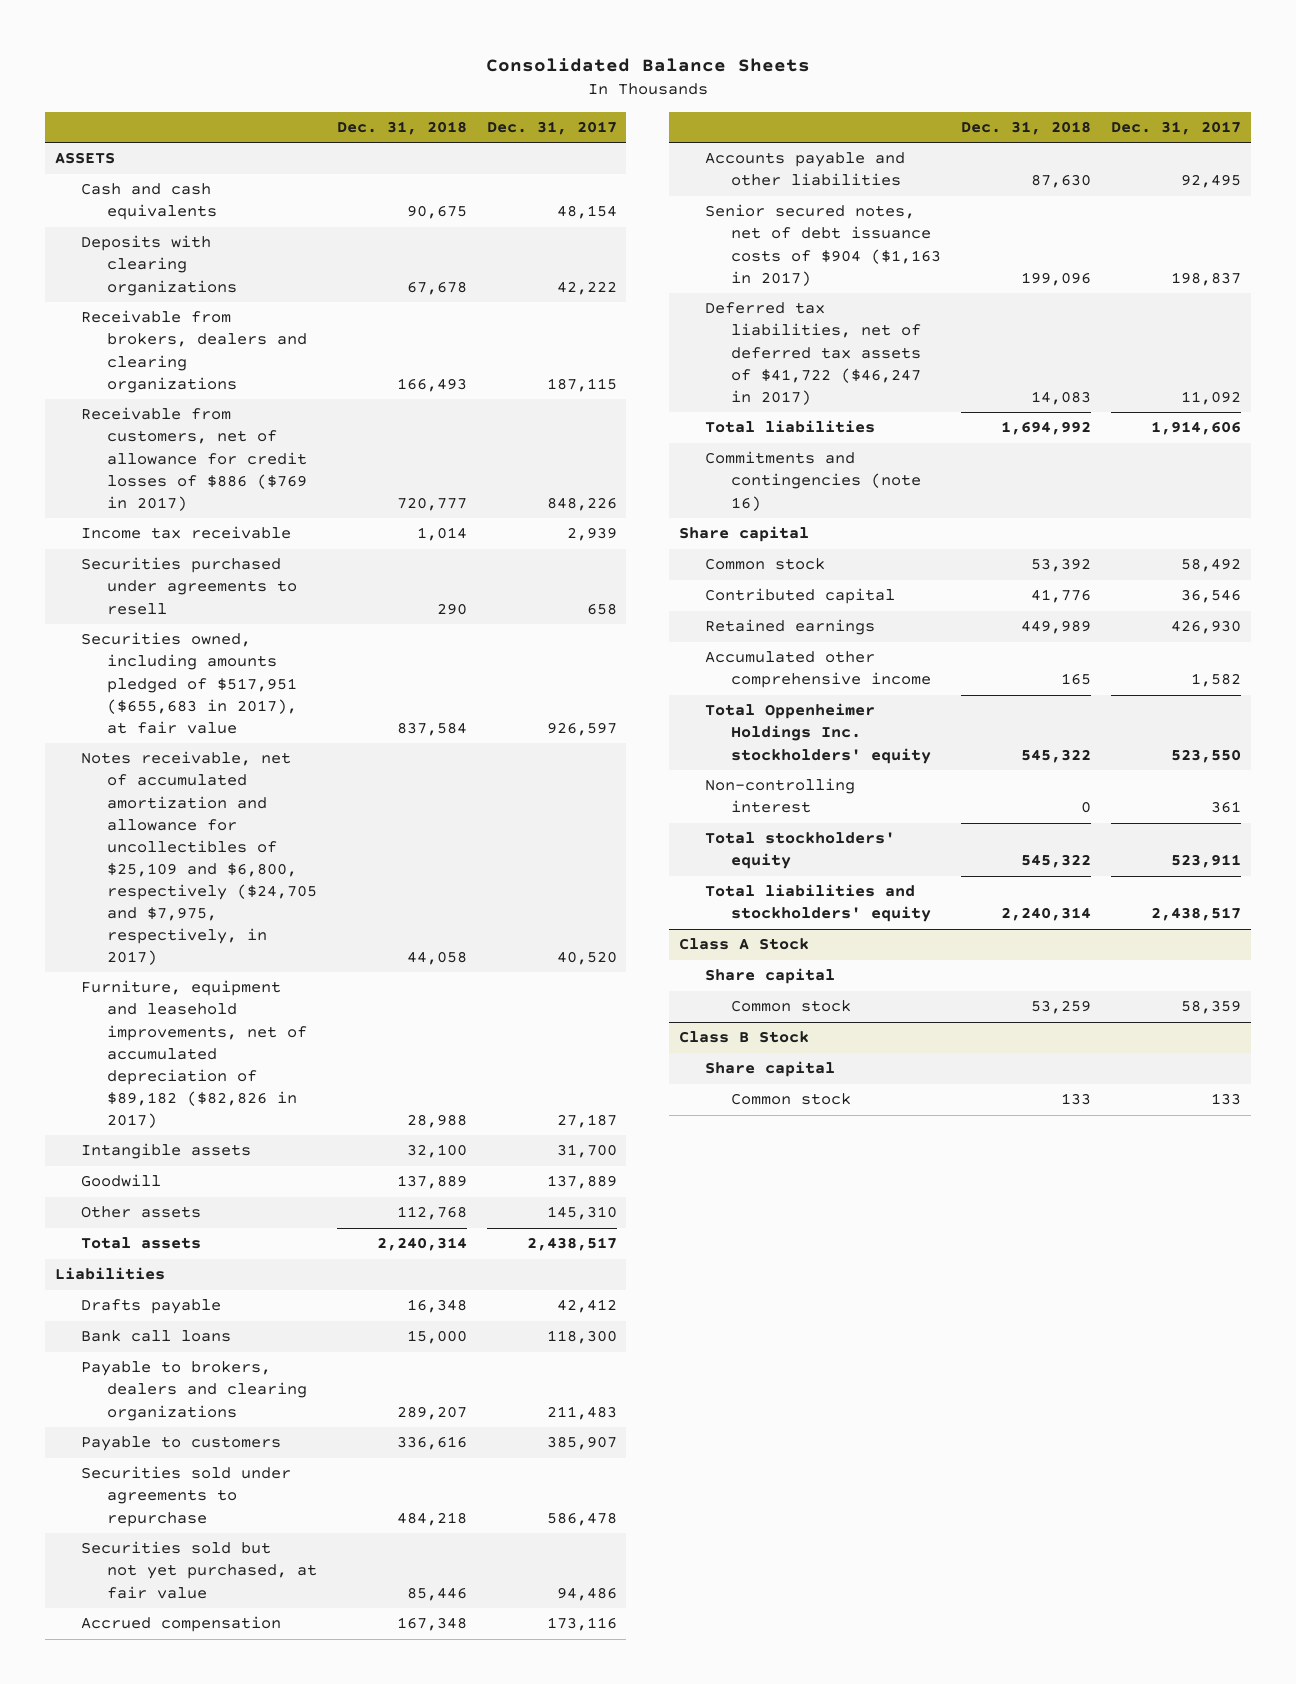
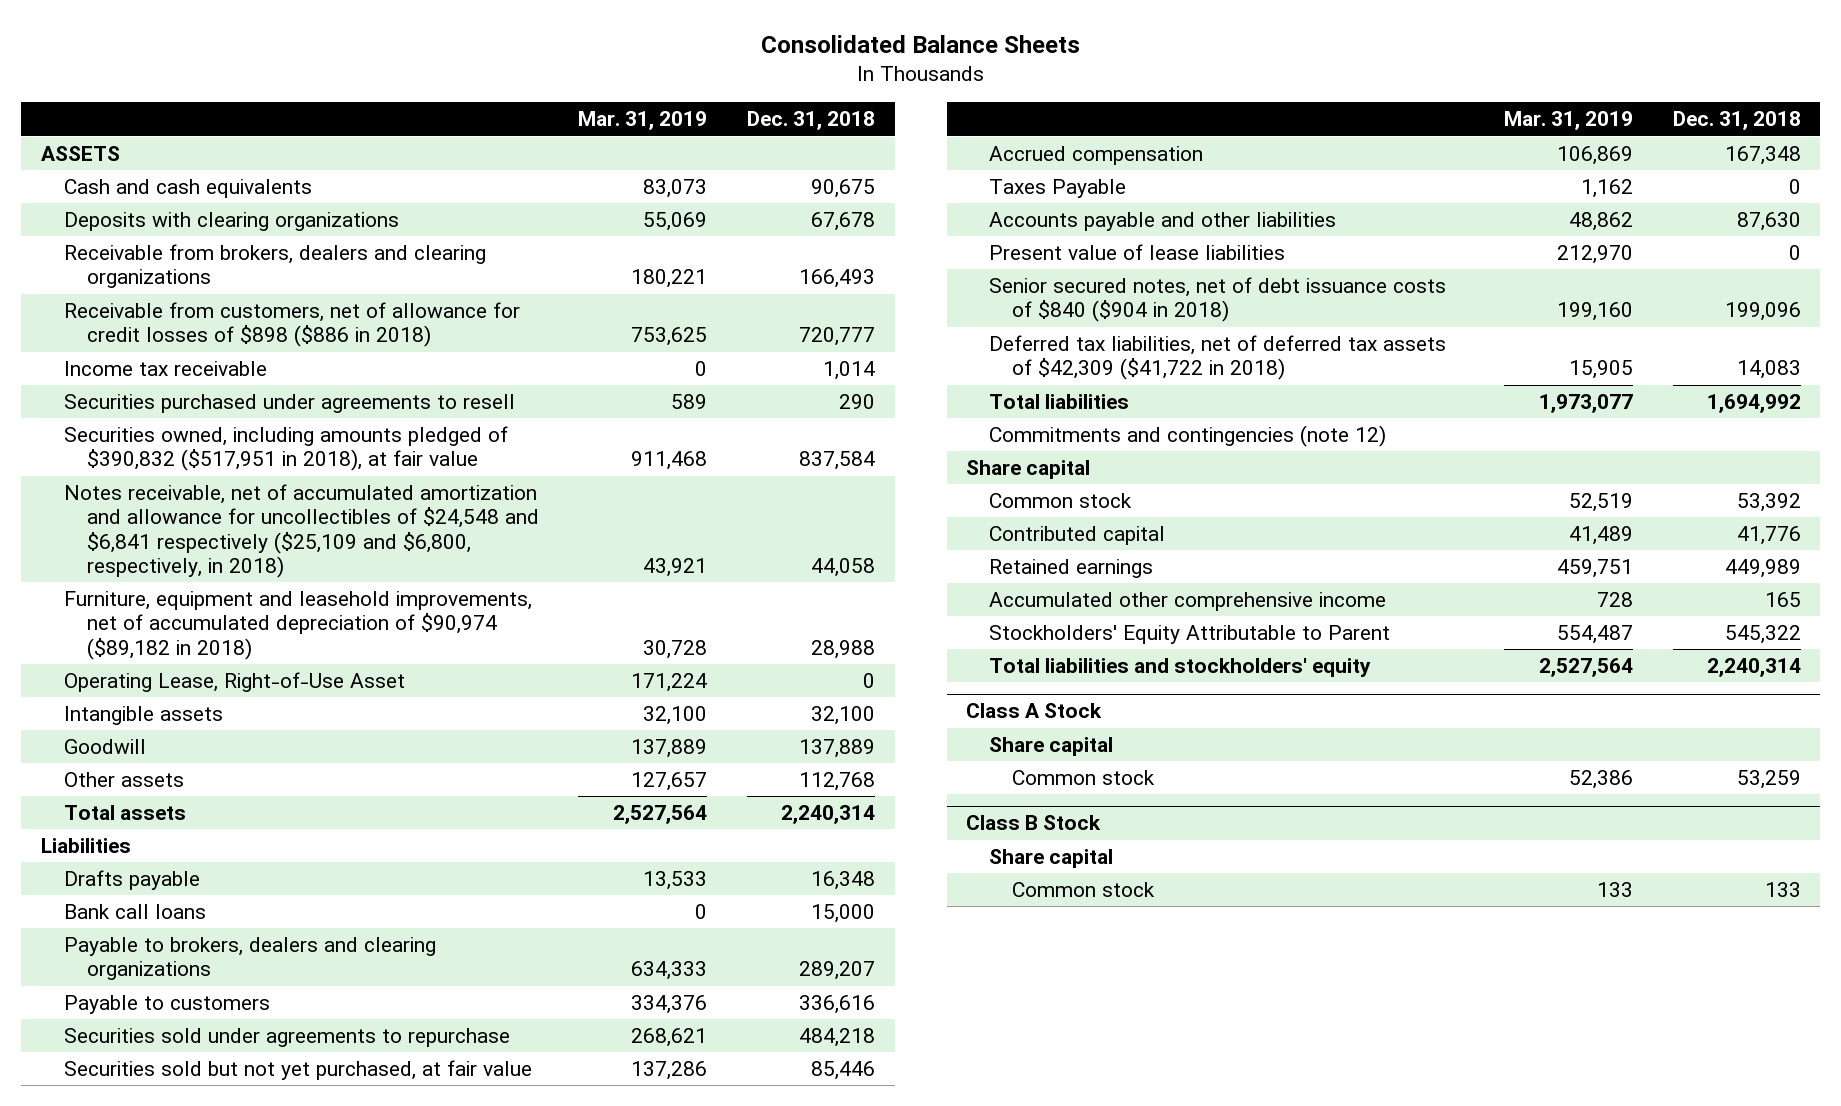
[486,121,617,136] Dec. 31, 2017 -> none
none -> [578,111,708,131] Mar. 31, 2019
[80,407,308,511] Receivable from customers, net of allowance for credit losses of $886 ($769 in 2017) -> [63,302,520,348] Receivable from customers, net of allowance for credit losses of $898 ($886 in 2018)
[80,632,298,734] Securities owned, including amounts pledged of $517,951 ($655,683 in 2017), at fair value -> [63,426,508,472] Securities owned, including amounts pledged of $390,832 ($517,951 in 2018), at fair value
[80,751,318,965] Notes receivable, net of accumulated amortization and allowance for uncollectibles of $25,109 and $6,800, respectively ($24,705 and $7,975, respectively, in 2017) -> [63,484,539,578] Notes receivable, net of accumulated amortization and allowance for uncollectibles of $24,548 and $6,841 respectively ($25,109 and $6,800, respectively, in 2018)
[80,980,308,1128] Furniture, equipment and leasehold improvements, net of accumulated depreciation of $89,182 ($82,826 in 2017) -> [63,591,532,660] Furniture, equipment and leasehold improvements, net of accumulated depreciation of $90,974 ($89,182 in 2018)
none -> [63,672,405,693] Operating Lease, Right-of-Use Asset
none -> [989,179,1127,199] Taxes Payable
none -> [989,244,1286,261] Present value of lease liabilities
[705,204,942,286] Senior secured notes, net of debt issuance costs of $904 ($1,163 in 2017) -> [989,277,1447,323] Senior secured notes, net of debt issuance costs of $840 ($904 in 2018)
[705,302,922,405] Deferred tax liabilities, net of deferred tax assets of $41,722 ($46,247 in 2017) -> [989,335,1447,381] Deferred tax liabilities, net of deferred tax assets of $42,309 ($41,722 in 2018)
[705,451,922,511] Commitments and contingencies (note 16) -> [989,425,1387,448] Commitments and contingencies (note 12)
[705,778,856,814] Non-controlling interest -> none
[705,832,896,870] Total stockholders' equity -> none
[705,703,932,764] Total Oppenheimer Holdings Inc. stockholders' equity -> [989,625,1391,645] Stockholders' Equity Attributable to Parent

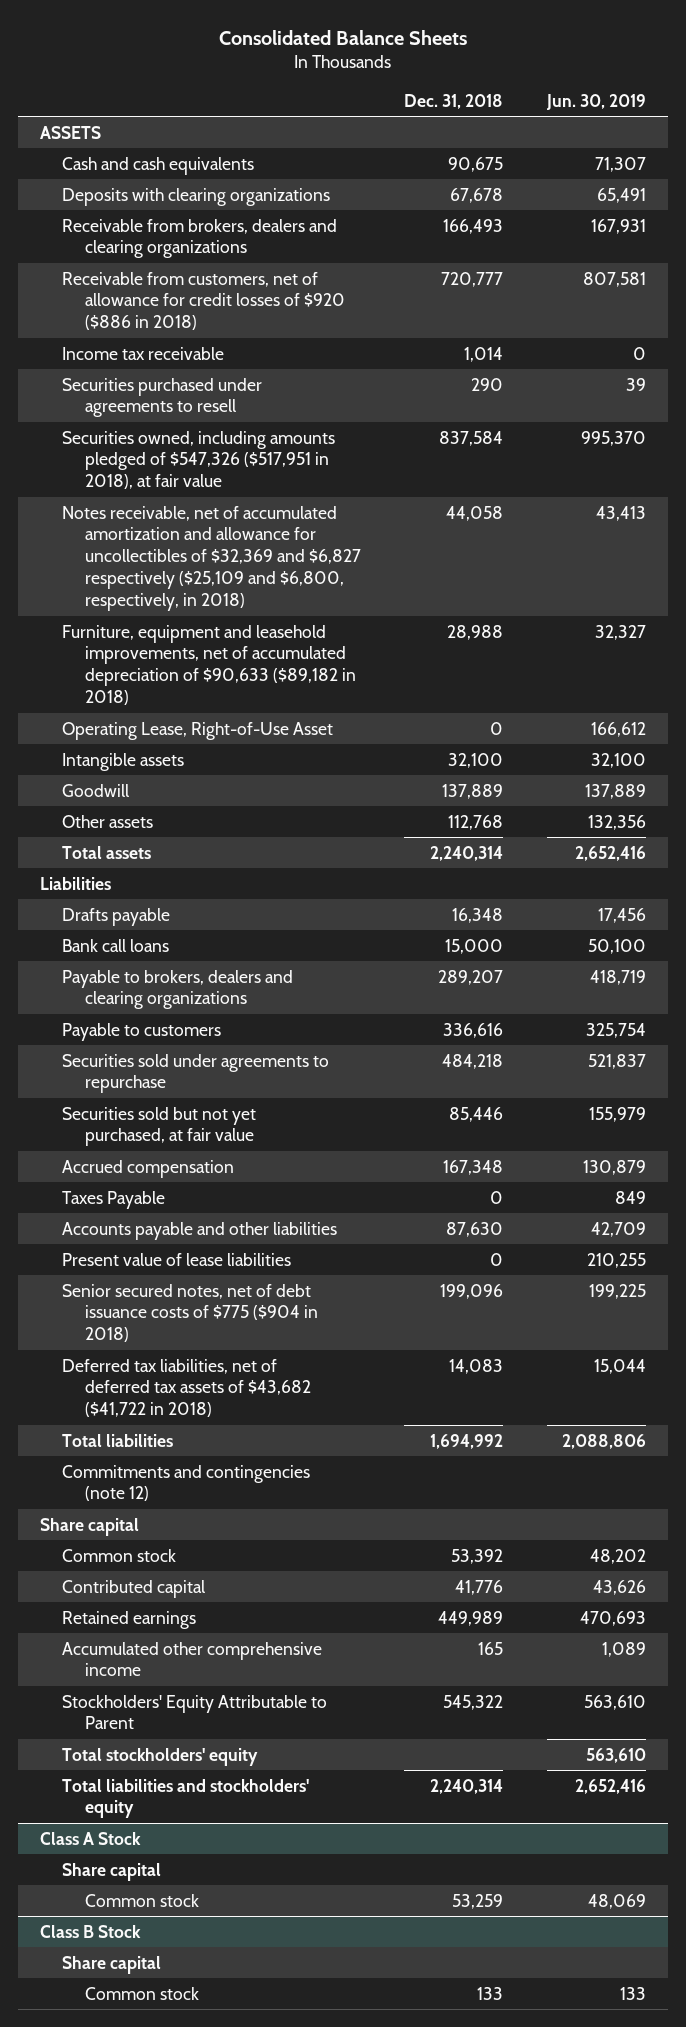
[578,111,708,131] Mar. 31, 2019 -> none
none -> [545,94,646,111] Jun. 30, 2019
[63,302,520,348] Receivable from customers, net of allowance for credit losses of $898 ($886 in 2018) -> [62,271,345,331] Receivable from customers, net of allowance for credit losses of $920 ($886 in 2018)
[63,426,508,472] Securities owned, including amounts pledged of $390,832 ($517,951 in 2018), at fair value -> [62,430,336,490] Securities owned, including amounts pledged of $547,326 ($517,951 in 2018), at fair value
[63,484,539,578] Notes receivable, net of accumulated amortization and allowance for uncollectibles of $24,548 and $6,841 respectively ($25,109 and $6,800, respectively, in 2018) -> [62,505,361,612] Notes receivable, net of accumulated amortization and allowance for uncollectibles of $32,369 and $6,827 respectively ($25,109 and $6,800, respectively, in 2018)
[63,591,532,660] Furniture, equipment and leasehold improvements, net of accumulated depreciation of $90,974 ($89,182 in 2018) -> [62,624,356,706] Furniture, equipment and leasehold improvements, net of accumulated depreciation of $90,633 ($89,182 in 2018)
[989,277,1447,323] Senior secured notes, net of debt issuance costs of $840 ($904 in 2018) -> [62,1283,318,1343] Senior secured notes, net of debt issuance costs of $775 ($904 in 2018)
[989,335,1447,381] Deferred tax liabilities, net of deferred tax assets of $42,309 ($41,722 in 2018) -> [62,1358,311,1418] Deferred tax liabilities, net of deferred tax assets of $43,682 ($41,722 in 2018)
none -> [62,1747,259,1766] Total stockholders' equity

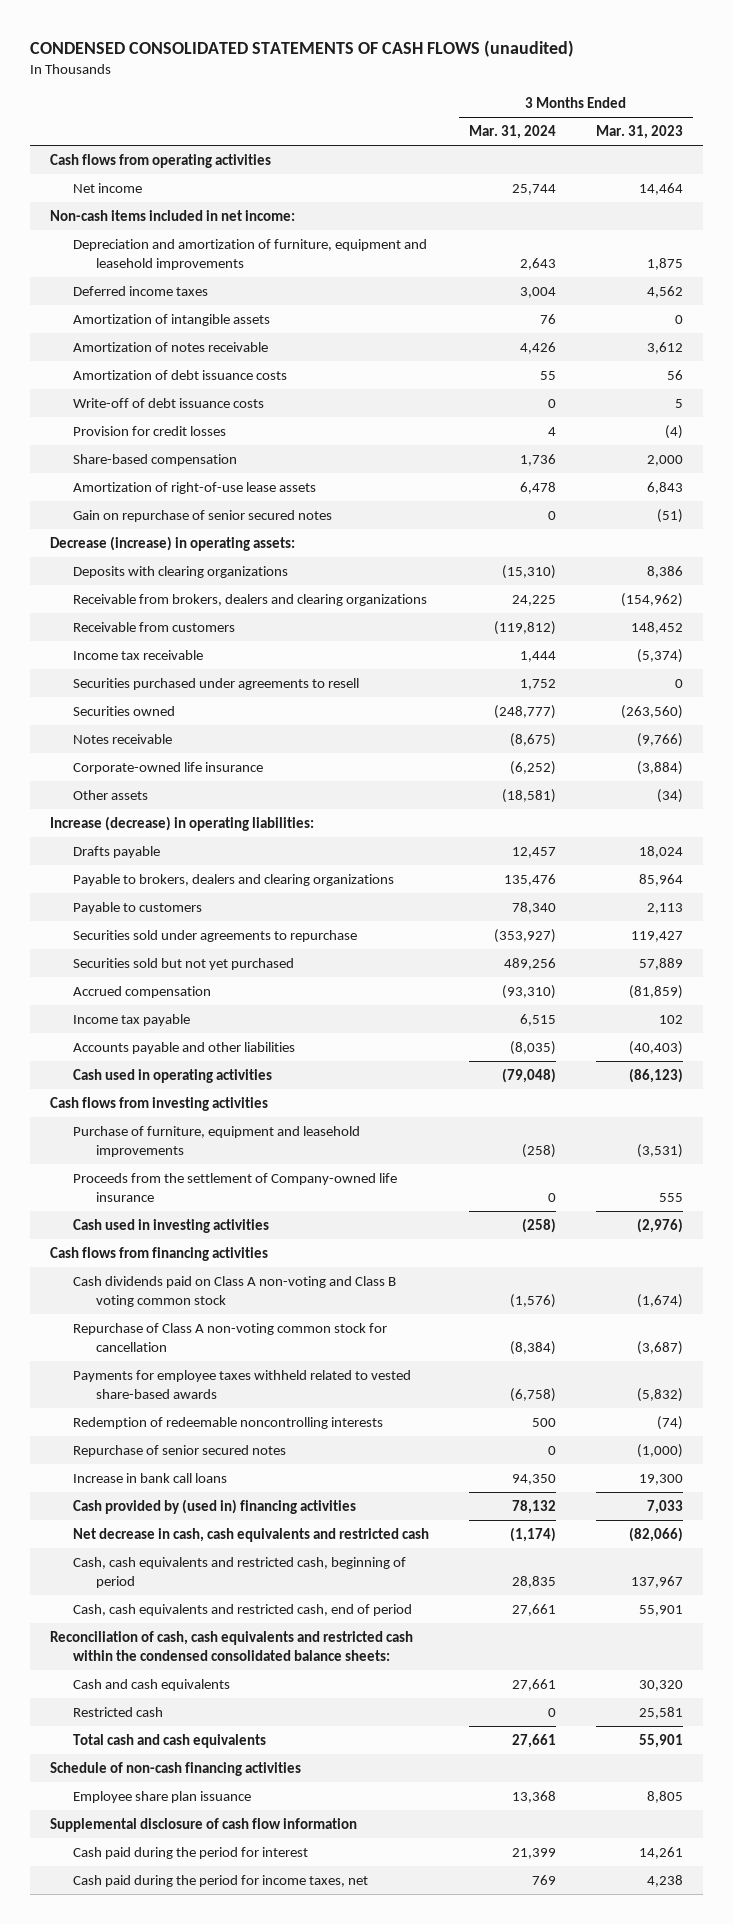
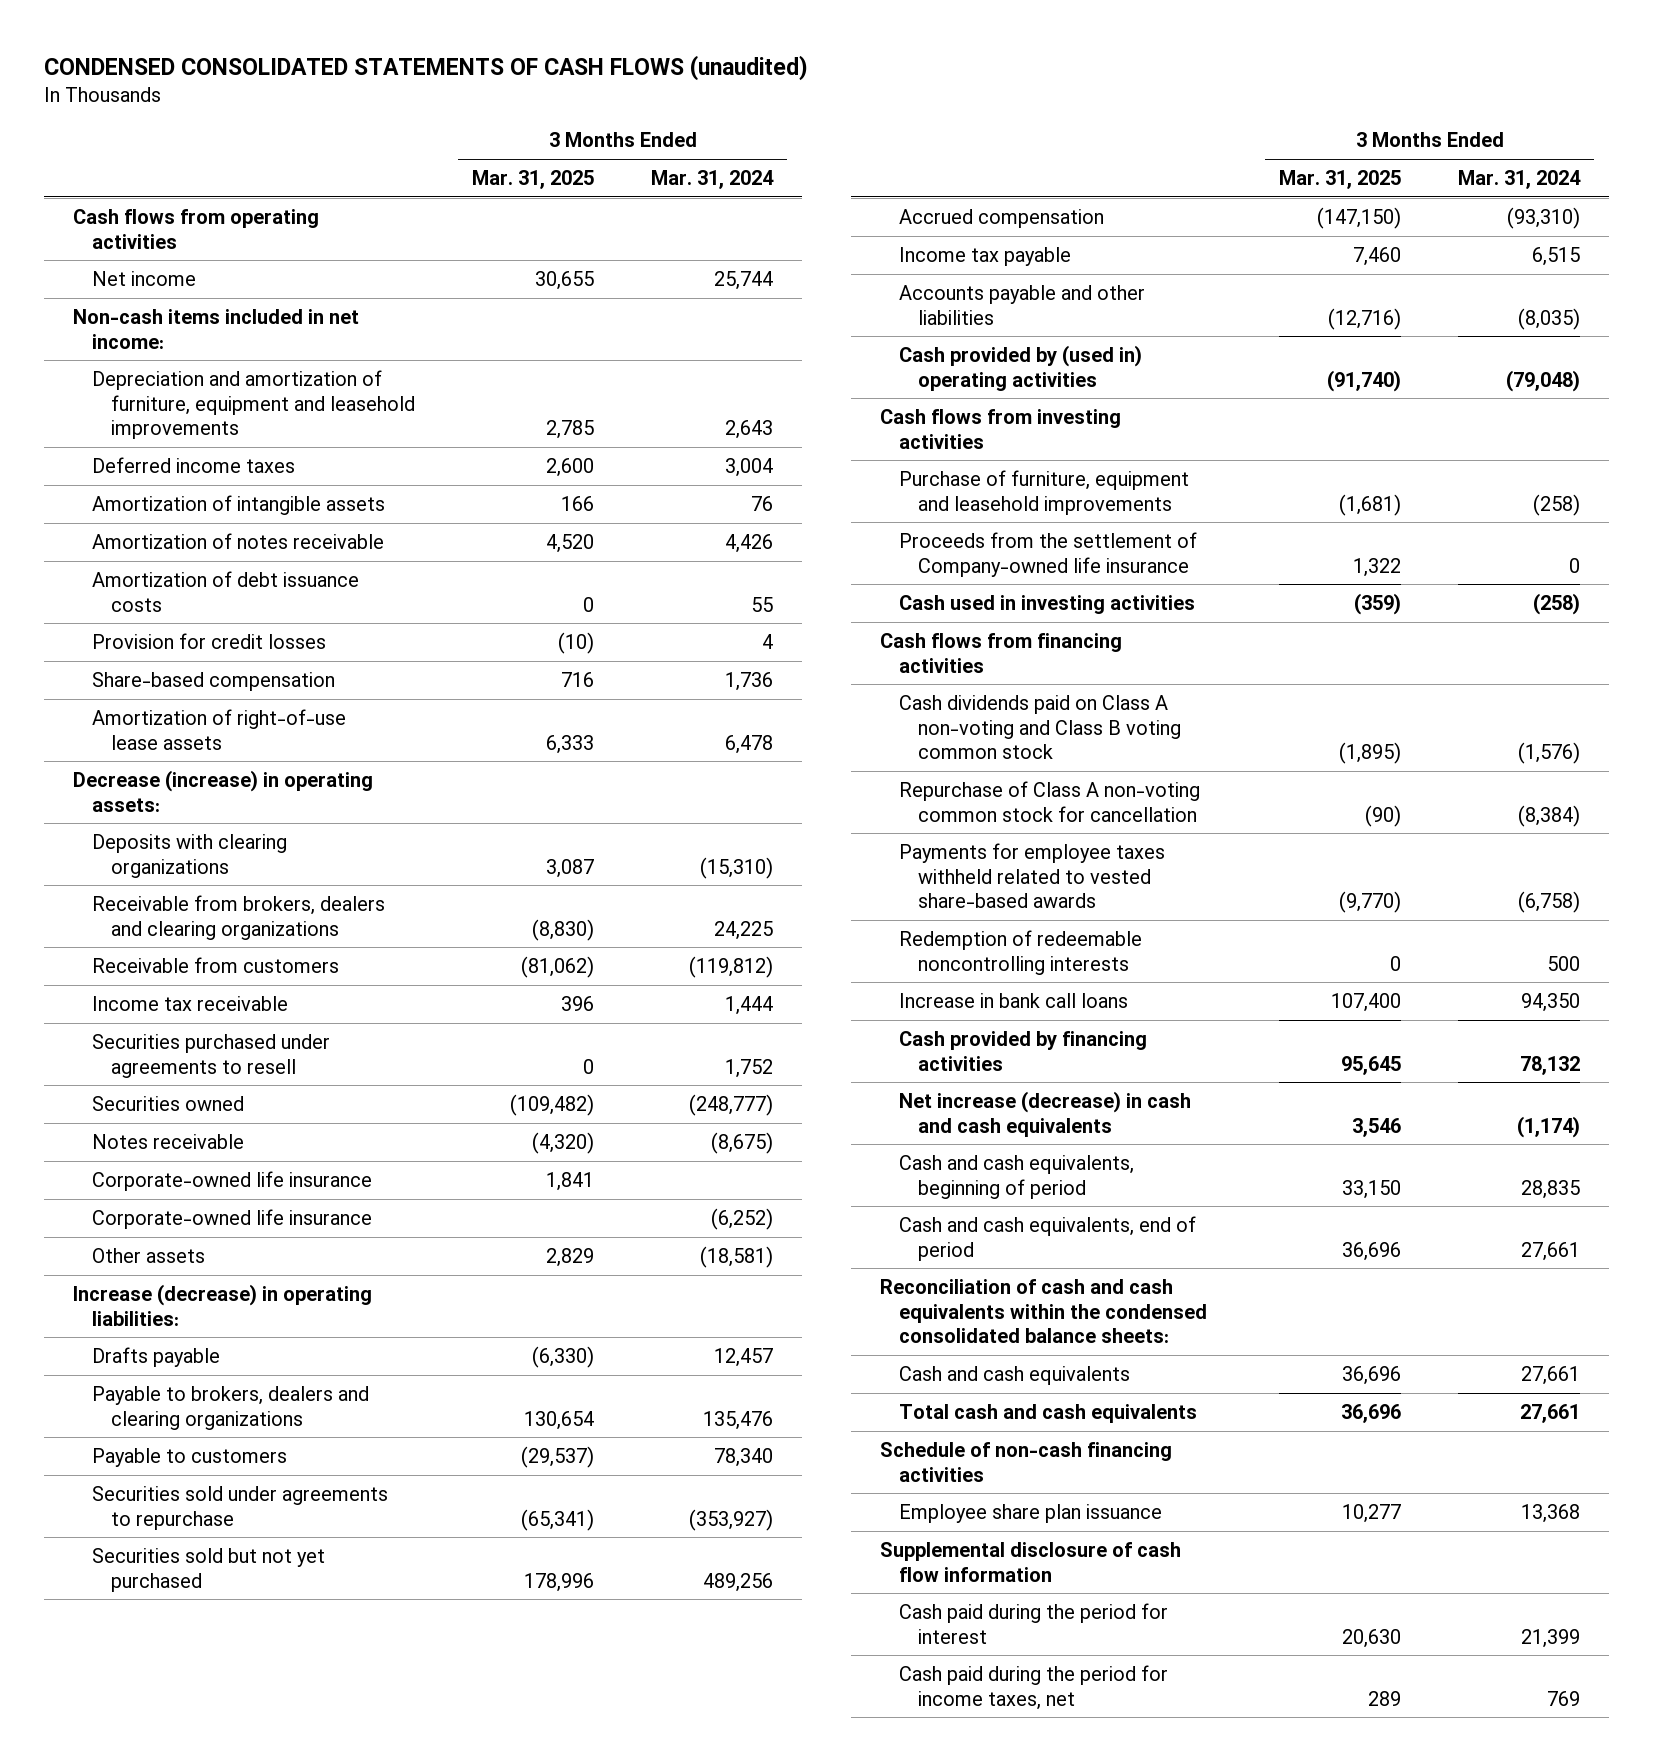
[595,124,683,139] Mar. 31, 2023 -> none
none -> [472,170,595,190] Mar. 31, 2025
[73,397,265,408] Write-off of debt issuance costs -> none
[73,509,333,522] Gain on repurchase of senior secured notes -> none
none -> [91,1170,372,1191] Corporate-owned life insurance
[73,1068,273,1083] Cash used in operating activities -> [898,344,1142,391] Cash provided by (used in) operating activities
[73,1444,287,1457] Repurchase of senior secured notes -> none
[73,1498,357,1514] Cash provided by (used in) financing activities -> [898,1030,1147,1071] Cash provided by financing activities
[73,1527,430,1542] Net decrease in cash, cash equivalents and restricted cash -> [898,1090,1191,1137] Net increase (decrease) in cash and cash equivalents
[73,1556,407,1588] Cash, cash equivalents and restricted cash, beginning of period -> [898,1154,1134,1199] Cash and cash equivalents, beginning of period
[73,1603,413,1616] Cash, cash equivalents and restricted cash, end of period -> [898,1215,1196,1261] Cash and cash equivalents, end of period
[50,1630,414,1661] Reconciliation of cash, cash equivalents and restricted cash within the condensed consolidated balance sheets: -> [879,1278,1207,1344] Reconciliation of cash and cash equivalents within the condensed consolidated balance sheets:
[73,1706,164,1717] Restricted cash -> none

